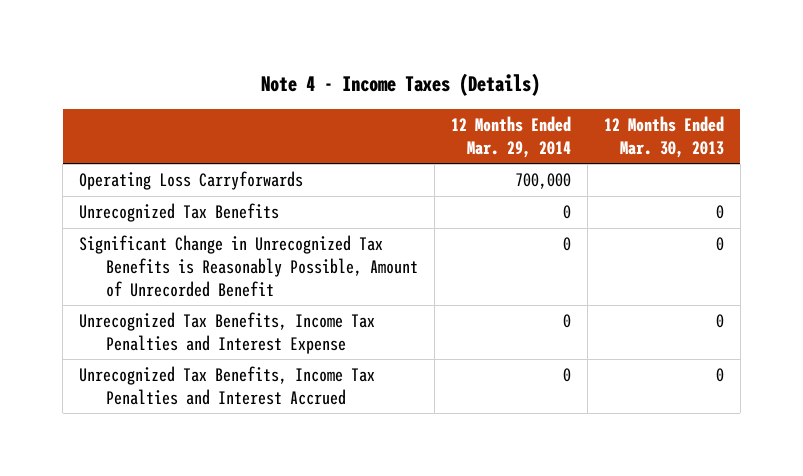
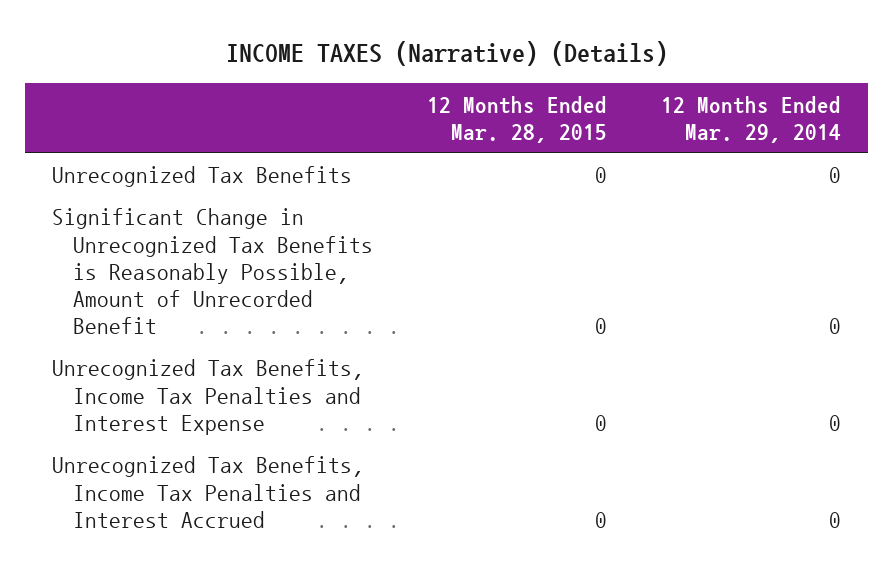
[261,72,541,96] Note 4 - Income Taxes (Details) -> [225,40,668,66] INCOME TAXES (Narrative) (Details)
[603,116,724,158] 12 Months Ended Mar. 30, 2013 -> none
none -> [427,95,608,143] 12 Months Ended Mar. 28, 2015
[78,171,303,191] Operating Loss Carryforwards -> none

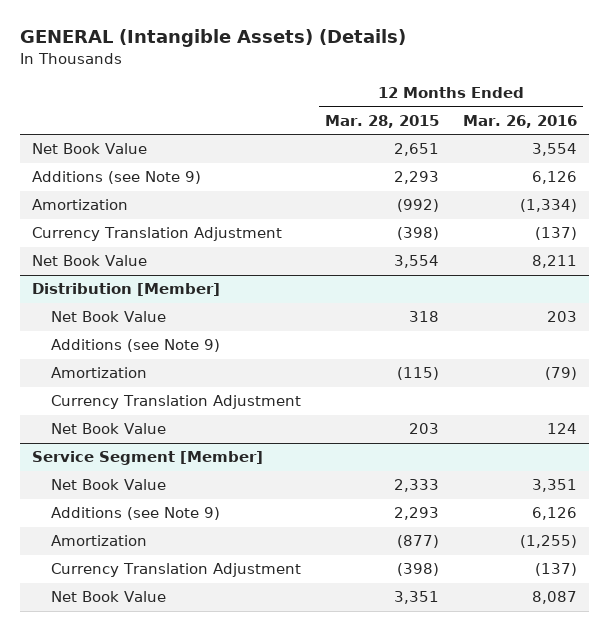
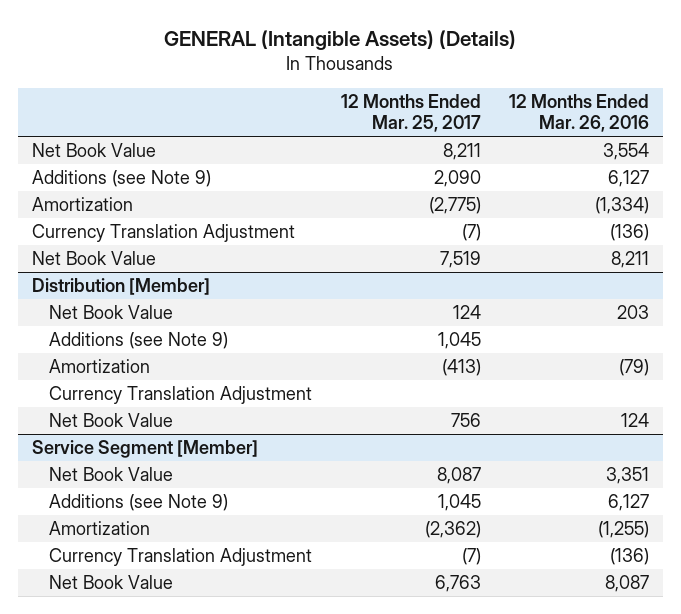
[325,114,440,128] Mar. 28, 2015 -> none
none -> [340,94,481,132] 12 Months Ended Mar. 25, 2017
[532,171,578,185] 6,126 -> [608,170,650,188] 6,127
[535,227,578,241] (137) -> [610,224,650,242] (136)
[532,507,578,521] 6,126 -> [608,494,650,512] 6,127
[535,563,578,577] (137) -> [610,548,650,566] (136)

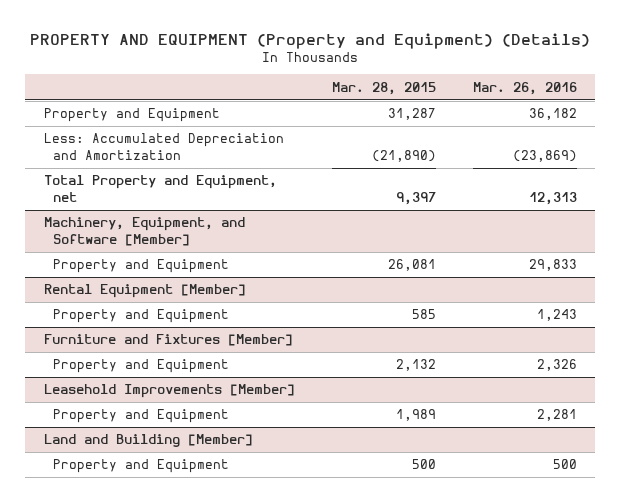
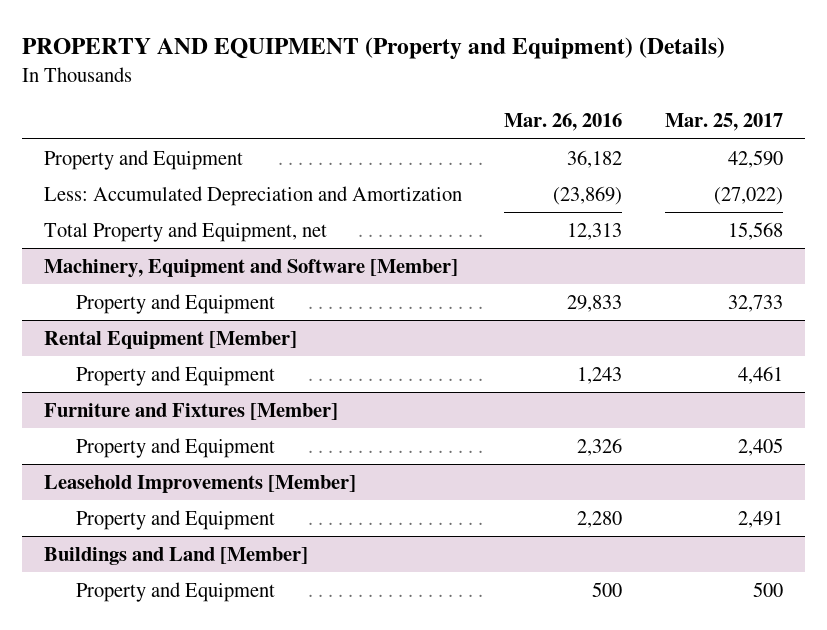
[331,81,436,95] Mar. 28, 2015 -> none
none -> [665,113,784,132] Mar. 25, 2017
[43,217,245,246] Machinery, Equipment, and Software [Member] -> [43,258,458,278] Machinery, Equipment and Software [Member]
[536,409,577,422] 2,281 -> [577,510,623,528] 2,280
[43,434,253,448] Land and Building [Member] -> [43,546,308,565] Buildings and Land [Member]

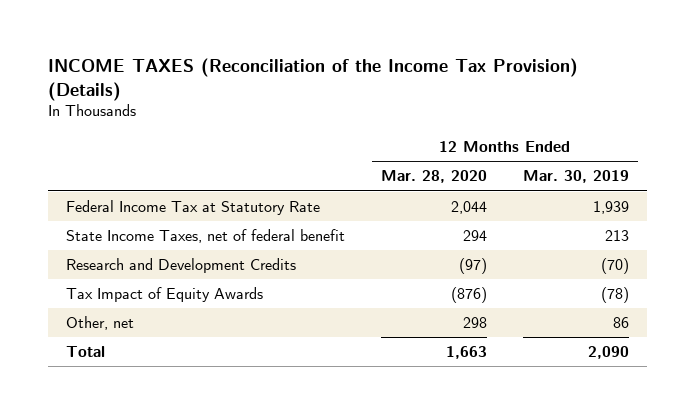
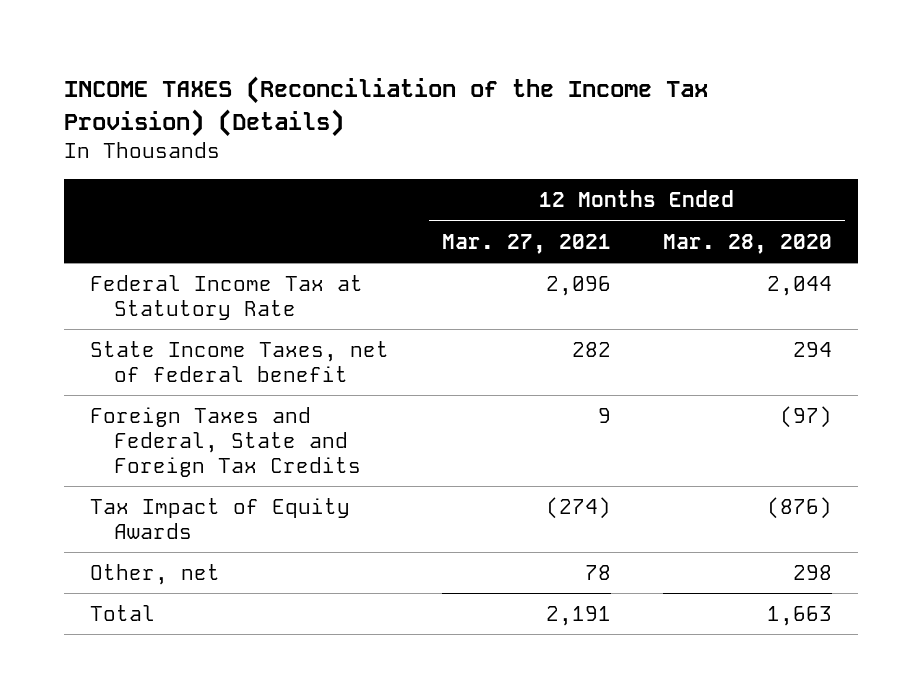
[523,170,630,184] Mar. 30, 2019 -> none
none -> [441,233,611,254] Mar. 27, 2021
[65,258,296,274] Research and Development Credits -> [90,407,362,477] Foreign Taxes and Federal, State and Foreign Tax Credits

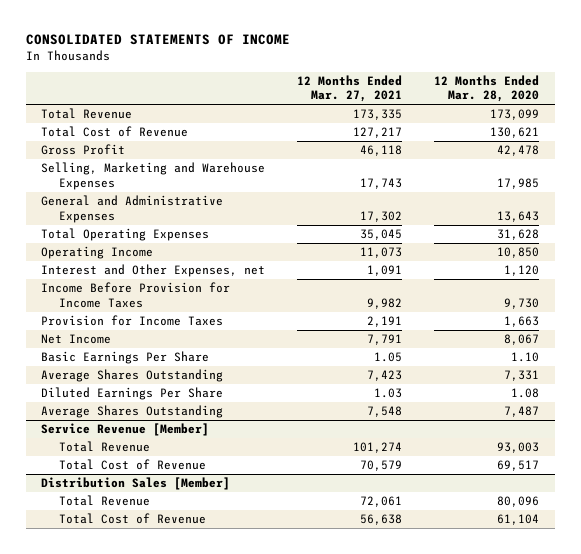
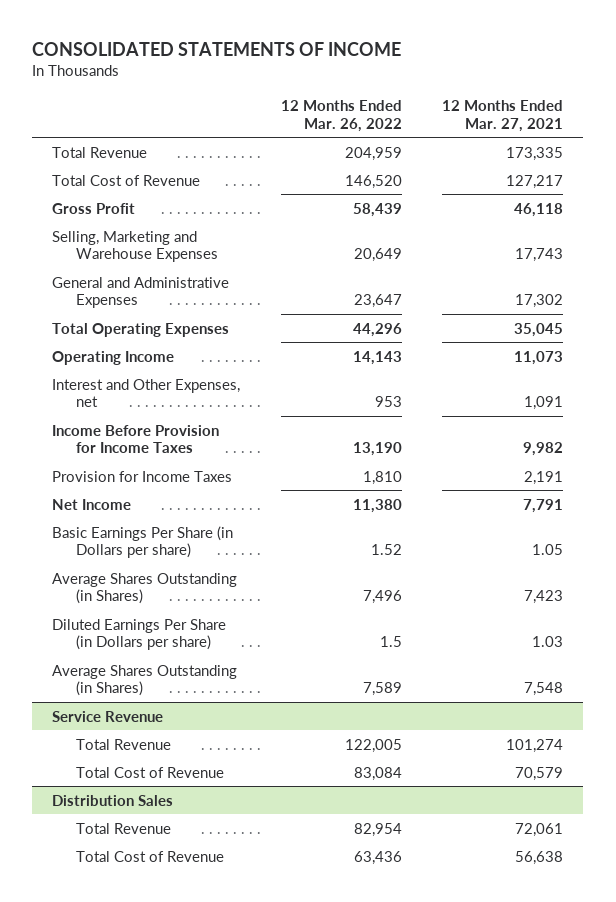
[434,74,540,103] 12 Months Ended Mar. 28, 2020 -> none
none -> [280,100,402,132] 12 Months Ended Mar. 26, 2022
[41,351,210,365] Basic Earnings Per Share -> [52,525,234,559] Basic Earnings Per Share (in Dollars per share)
[41,369,224,383] Average Shares Outstanding -> [52,572,238,605] Average Shares Outstanding (in Shares)
[41,387,224,401] Diluted Earnings Per Share -> [52,618,227,651] Diluted Earnings Per Share (in Dollars per share)
[41,405,224,419] Average Shares Outstanding -> [52,664,238,697] Average Shares Outstanding (in Shares)
[41,423,210,437] Service Revenue [Member] -> [52,710,164,722] Service Revenue
[41,477,231,491] Distribution Sales [Member] -> [52,794,174,806] Distribution Sales

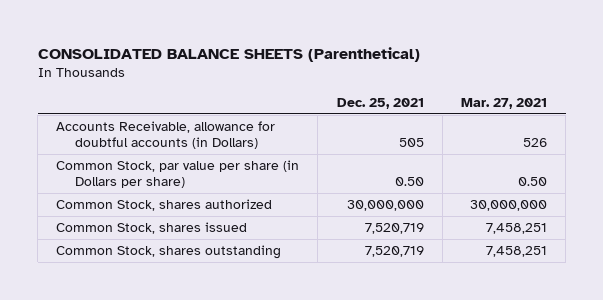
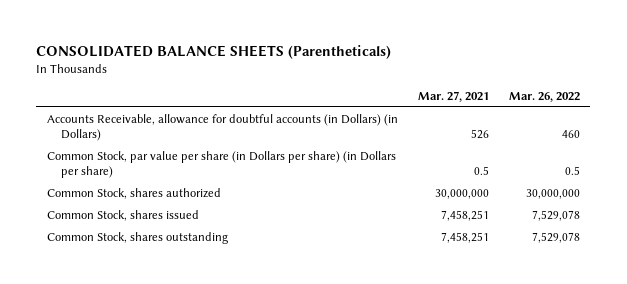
[37,46,420,62] CONSOLIDATED BALANCE SHEETS (Parenthetical) -> [36,44,392,59] CONSOLIDATED BALANCE SHEETS (Parentheticals)
[336,97,424,109] Dec. 25, 2021 -> none
none -> [509,92,581,103] Mar. 26, 2022
[56,121,276,150] Accounts Receivable, allowance for doubtful accounts (in Dollars) -> [46,113,398,142] Accounts Receivable, allowance for doubtful accounts (in Dollars) (in Dollars)
[56,160,300,189] Common Stock, par value per share (in Dollars per share) -> [46,150,396,179] Common Stock, par value per share (in Dollars per share) (in Dollars per share)
[517,177,547,187] 0.50 -> [473,166,489,176] 0.5

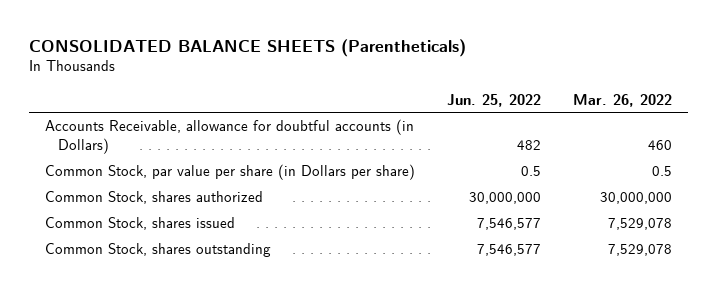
[417,91,489,103] Mar. 27, 2021 -> none
none -> [446,93,541,107] Jun. 25, 2022
[46,113,398,142] Accounts Receivable, allowance for doubtful accounts (in Dollars) (in Dollars) -> [44,119,414,154] Accounts Receivable, allowance for doubtful accounts (in Dollars)
[46,150,396,179] Common Stock, par value per share (in Dollars per share) (in Dollars per share) -> [44,164,415,181] Common Stock, par value per share (in Dollars per share)

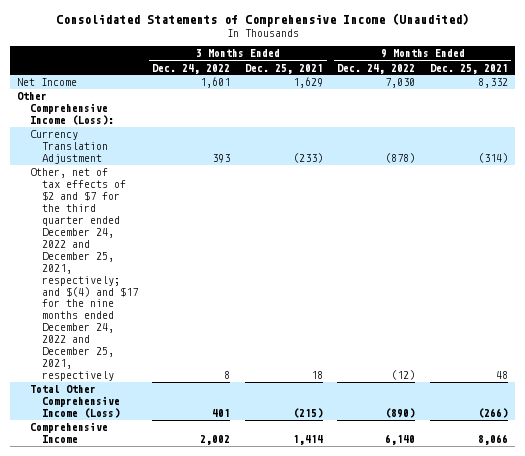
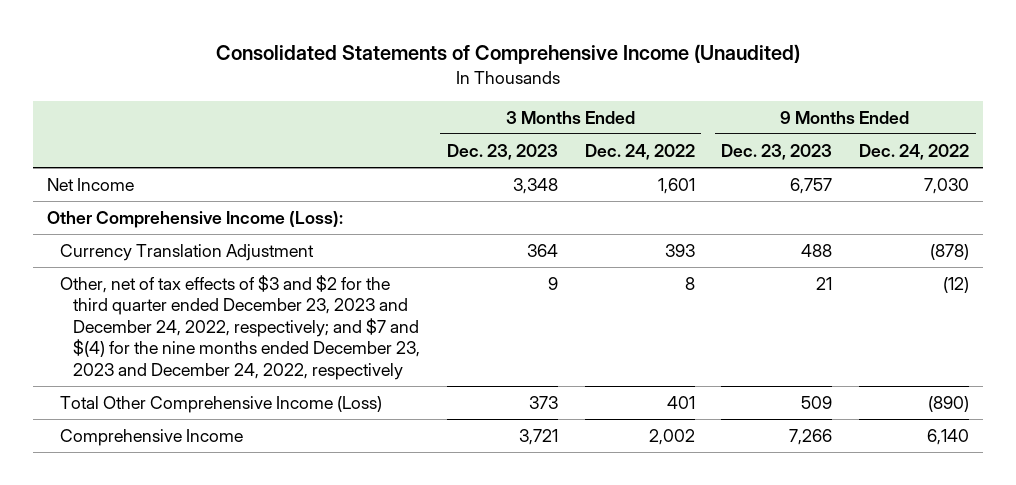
[244,63,323,74] Dec. 25, 2021 -> none
[429,63,508,74] Dec. 25, 2021 -> none
none -> [446,143,558,160] Dec. 23, 2023
none -> [721,143,833,160] Dec. 23, 2023
[29,168,138,381] Other, net of tax effects of $2 and $7 for the third quarter ended December 24, 2022 and December 25, 2021, respectively; and $(4) and $17 for the nine months ended December 24, 2022 and December 25, 2021, respectively -> [59,274,420,380] Other, net of tax effects of $3 and $2 for the third quarter ended December 23, 2023 and December 24, 2022, respectively; and $7 and $(4) for the nine months ended December 23, 2023 and December 24, 2022, respectively

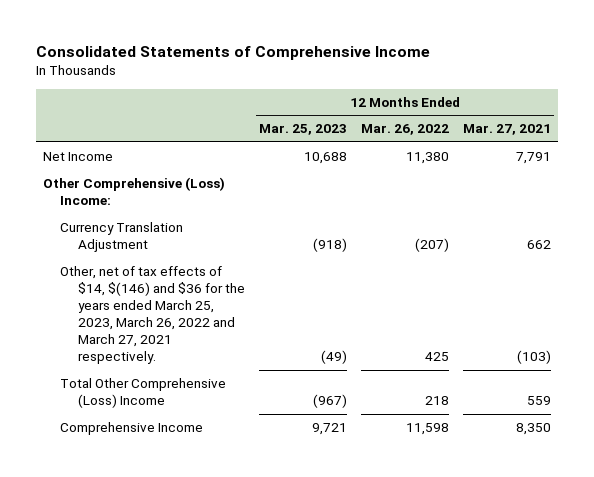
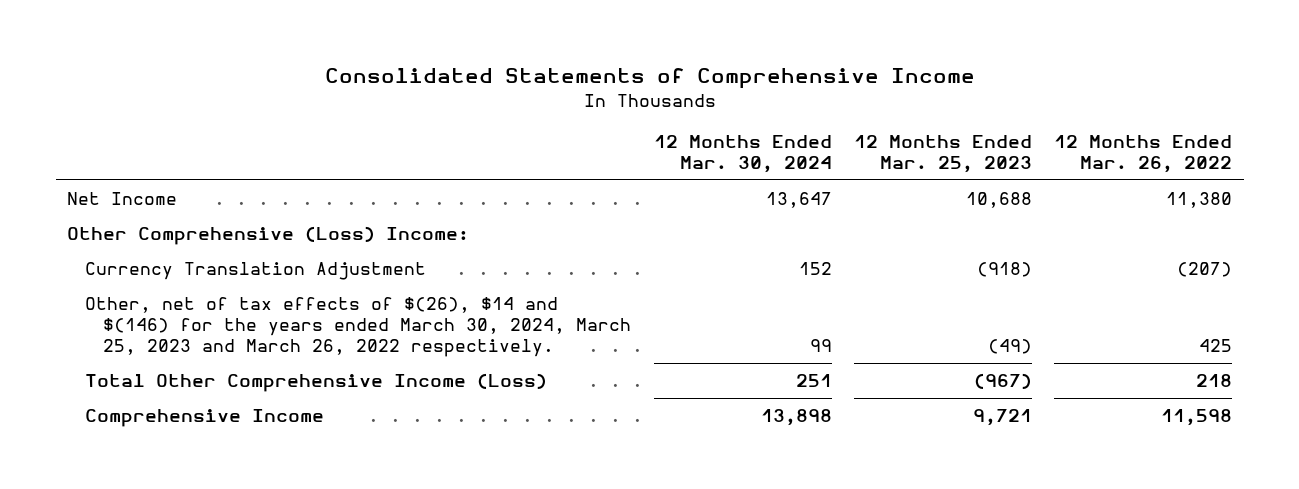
[462,124,551,136] Mar. 27, 2021 -> none
none -> [653,134,832,174] 12 Months Ended Mar. 30, 2024
[60,266,246,365] Other, net of tax effects of $14, $(146) and $36 for the years ended March 25, 2023, March 26, 2022 and March 27, 2021 respectively. -> [85,296,632,358] Other, net of tax effects of $(26), $14 and $(146) for the years ended March 30, 2024, March 25, 2023 and March 26, 2022 respectively.
[60,378,227,409] Total Other Comprehensive (Loss) Income -> [85,372,548,392] Total Other Comprehensive Income (Loss)

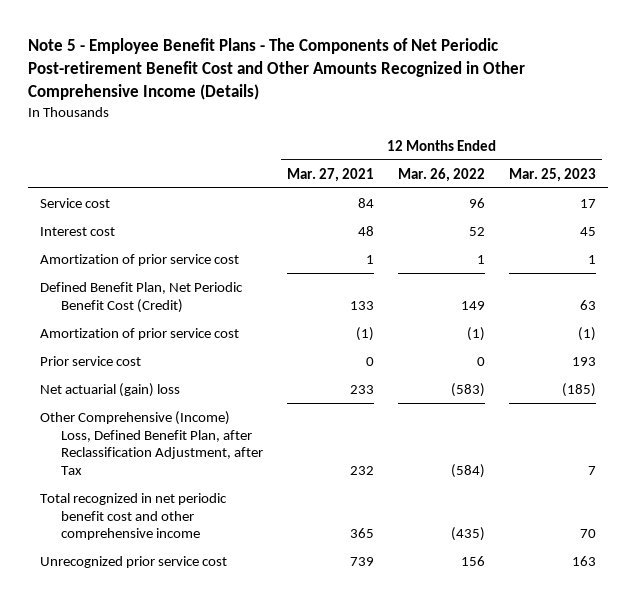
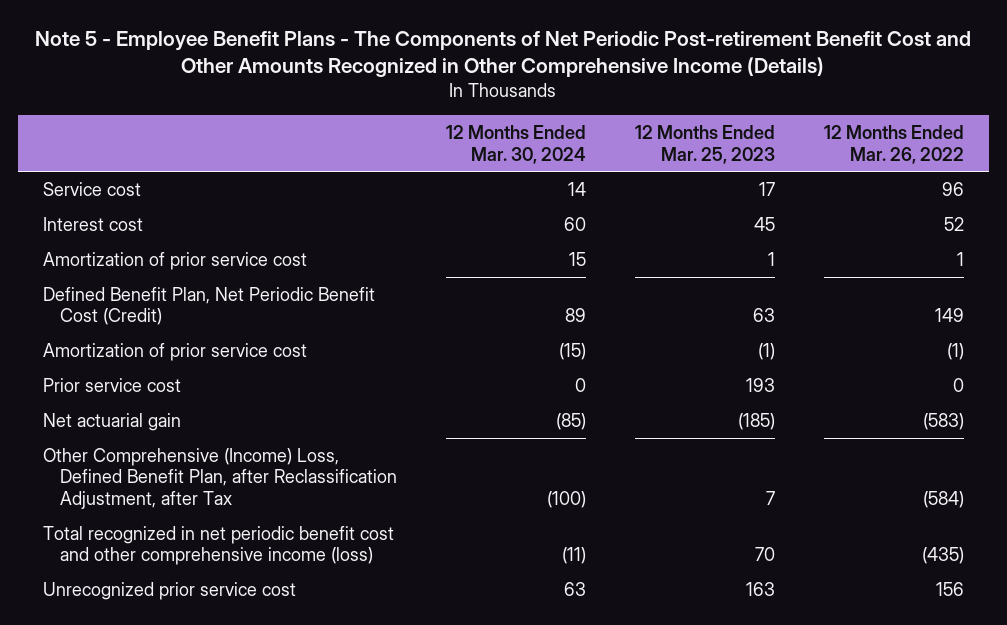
[287,167,375,182] Mar. 27, 2021 -> none
none -> [446,125,587,164] 12 Months Ended Mar. 30, 2024
[39,382,180,397] Net actuarial (gain) loss -> [42,412,181,431] Net actuarial gain
[39,492,227,541] Total recognized in net periodic benefit cost and other comprehensive income -> [42,525,394,566] Total recognized in net periodic benefit cost and other comprehensive income (loss)

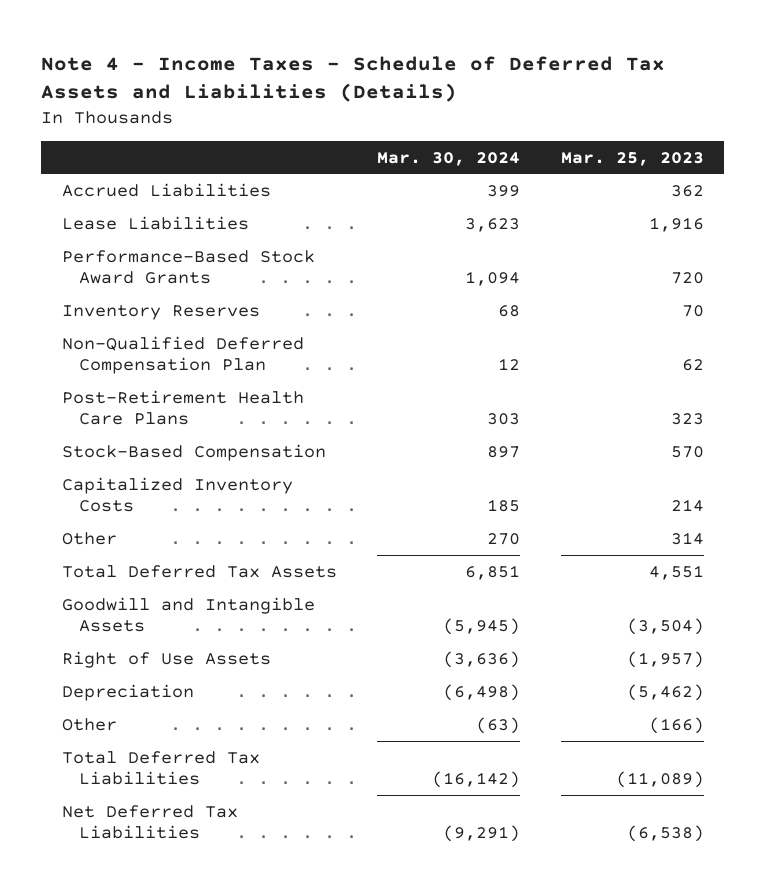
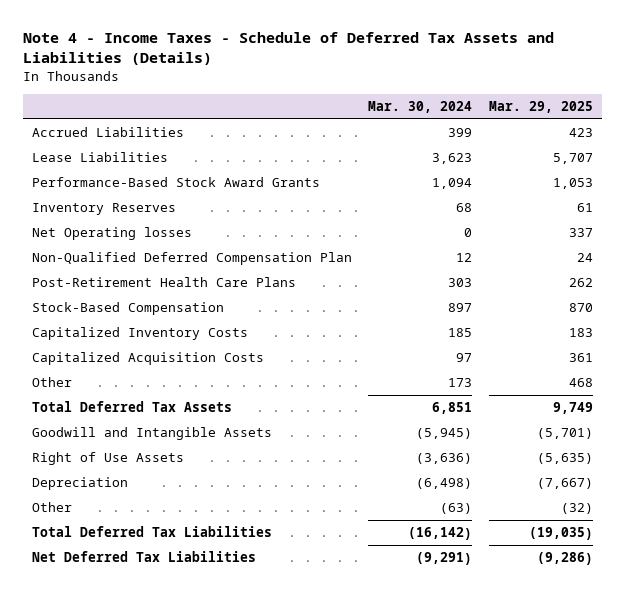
[560,151,704,166] Mar. 25, 2023 -> none
none -> [489,100,594,113] Mar. 29, 2025
none -> [31,227,192,241] Net Operating losses
none -> [31,352,264,366] Capitalized Acquisition Costs
[487,532,521,545] 270 -> [448,378,473,388] 173

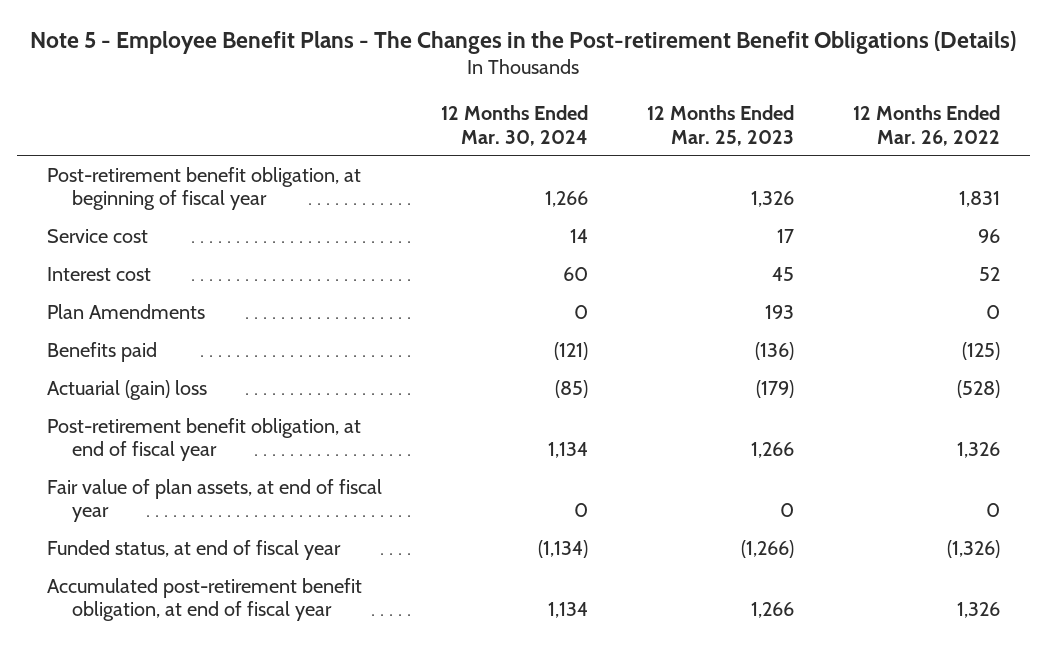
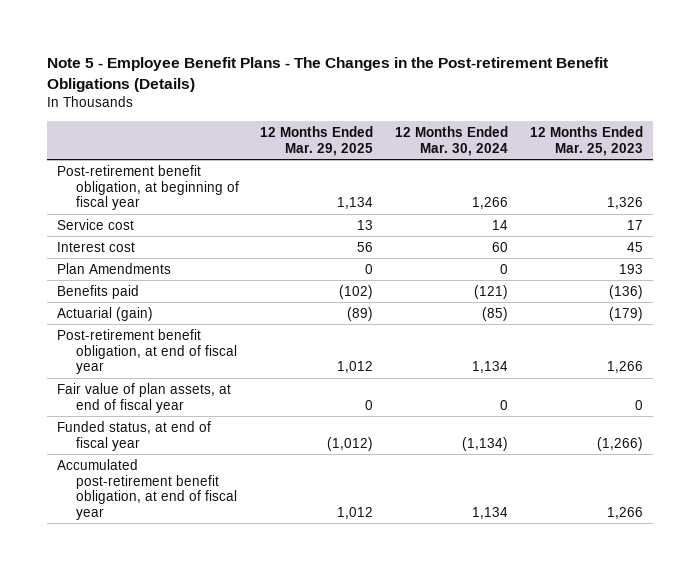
[853,105,1001,146] 12 Months Ended Mar. 26, 2022 -> none
none -> [260,125,374,156] 12 Months Ended Mar. 29, 2025
[46,379,207,400] Actuarial (gain) loss -> [57,306,154,321] Actuarial (gain)

